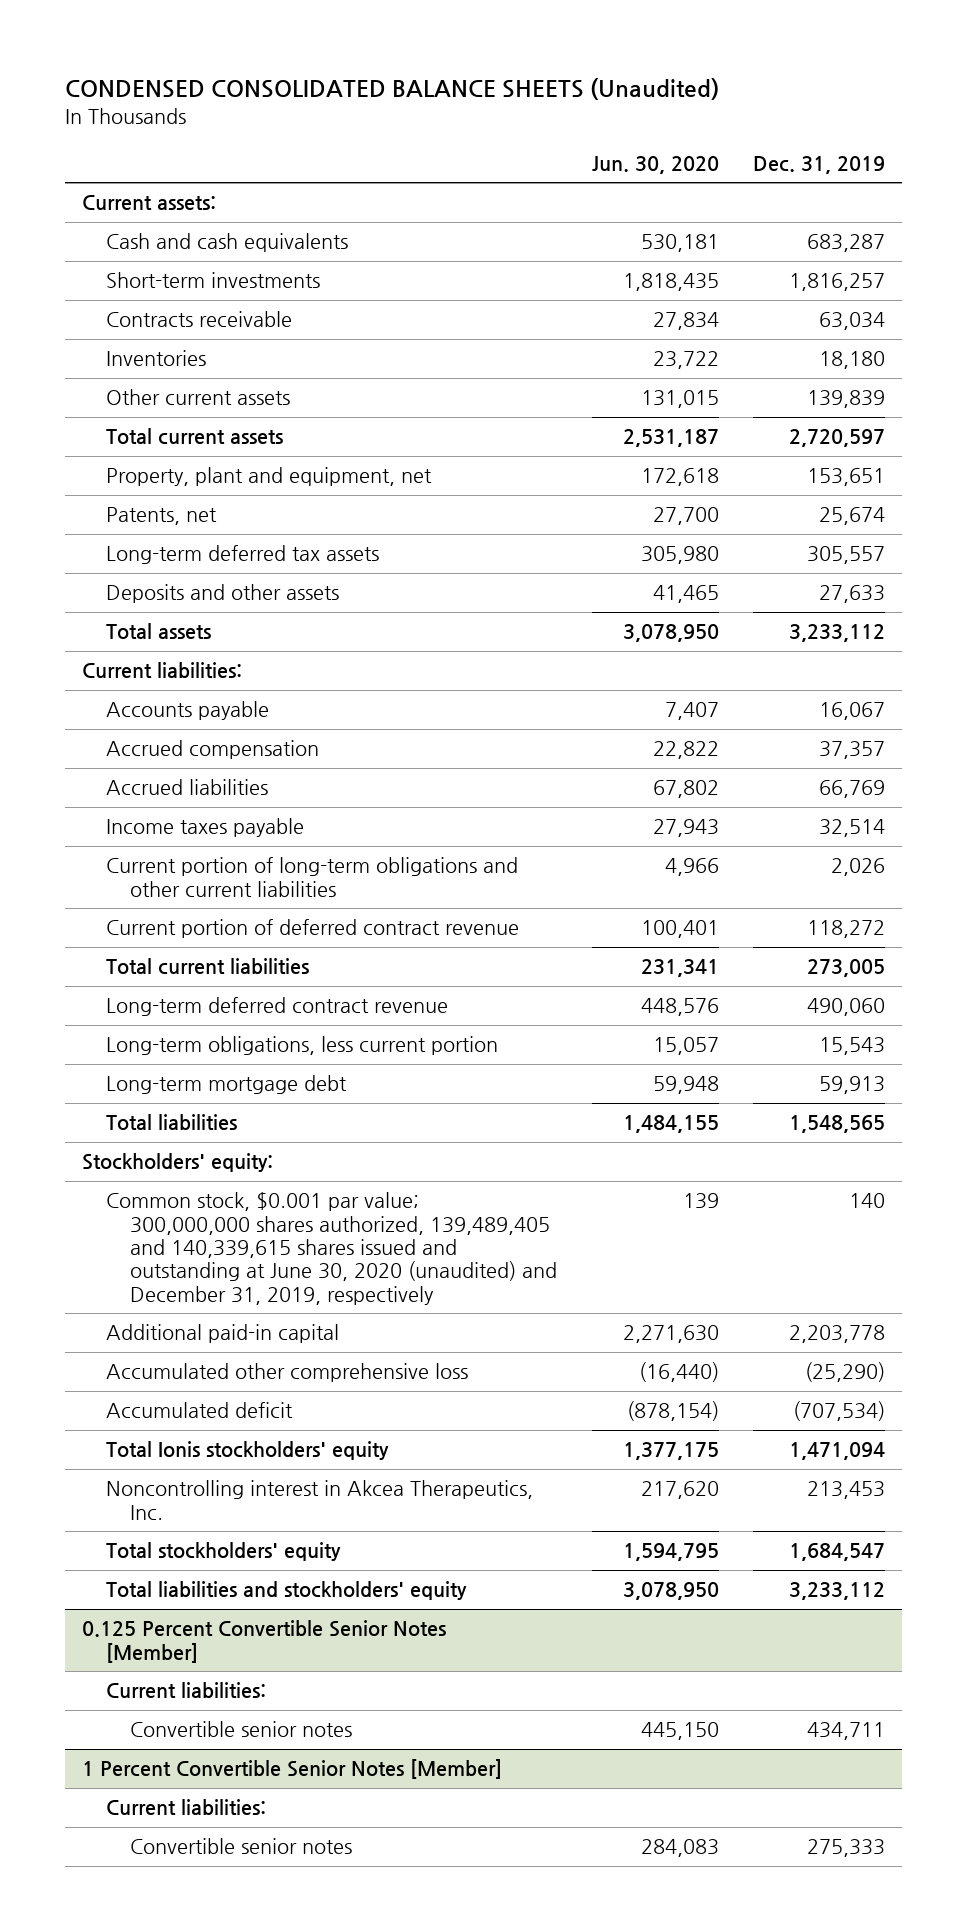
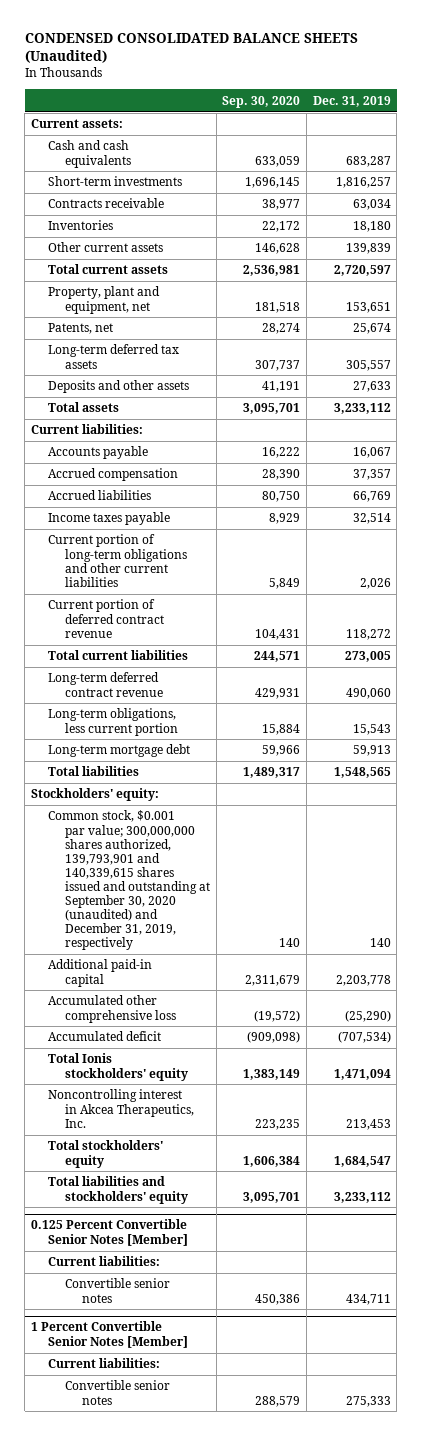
[591,155,719,174] Jun. 30, 2020 -> none
none -> [222,95,301,108] Sep. 30, 2020
[106,1192,558,1305] Common stock, $0.001 par value; 300,000,000 shares authorized, 139,489,405 and 140,339,615 shares issued and outstanding at June 30, 2020 (unaudited) and December 31, 2019, respectively -> [47,810,210,951] Common stock, $0.001 par value; 300,000,000 shares authorized, 139,793,901 and 140,339,615 shares issued and outstanding at September 30, 2020 (unaudited) and December 31, 2019, respectively

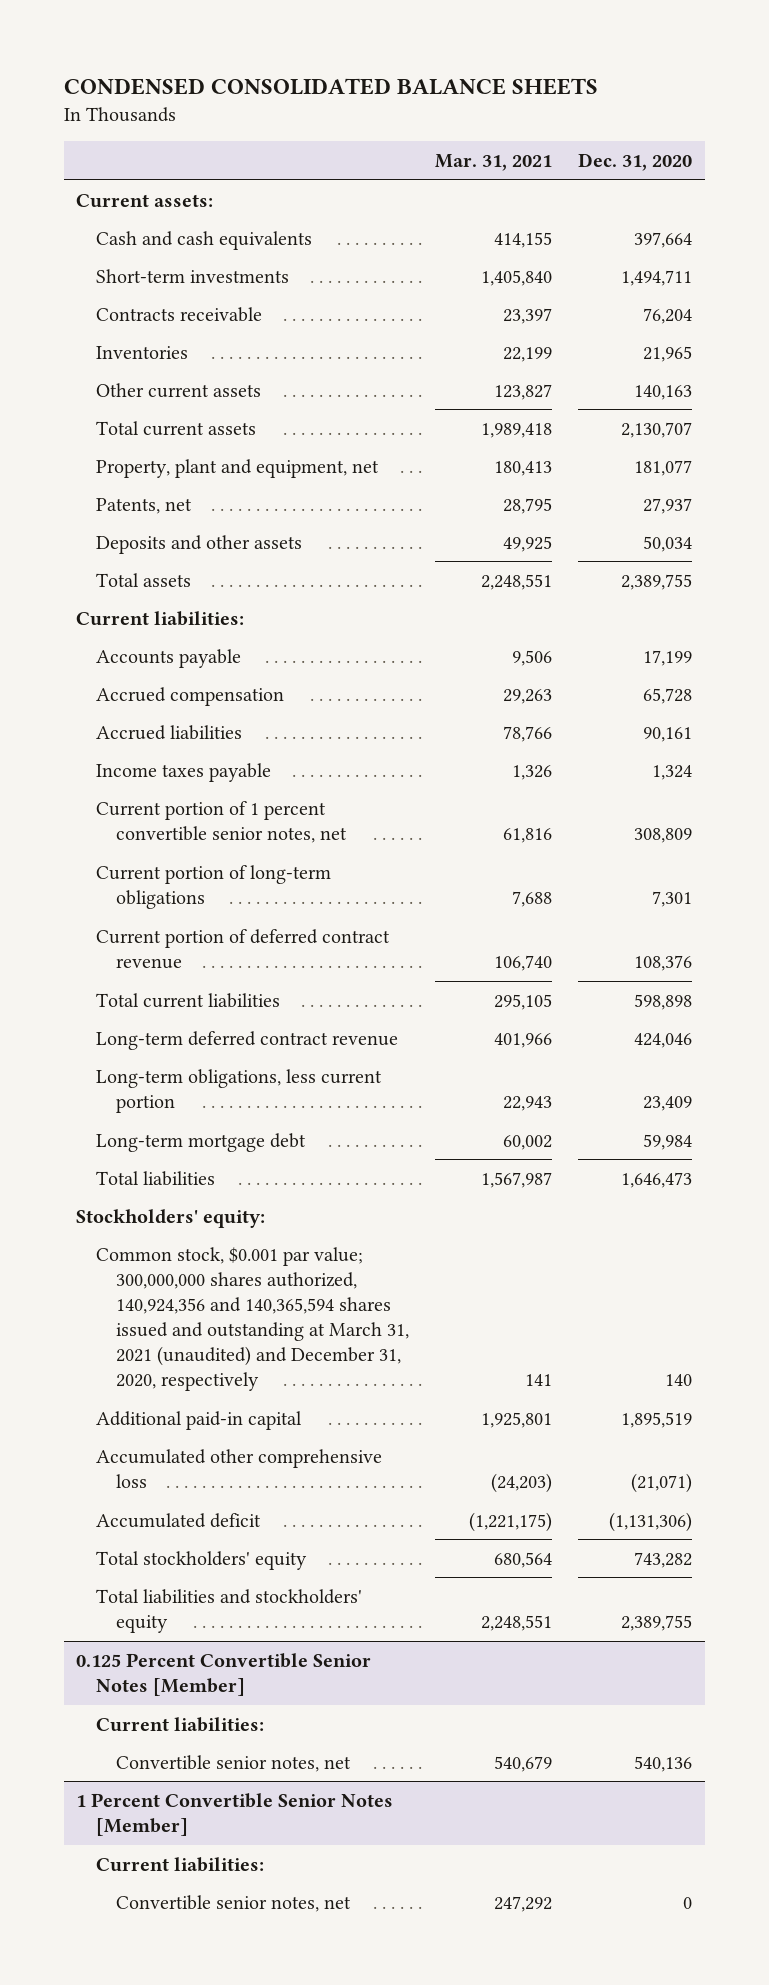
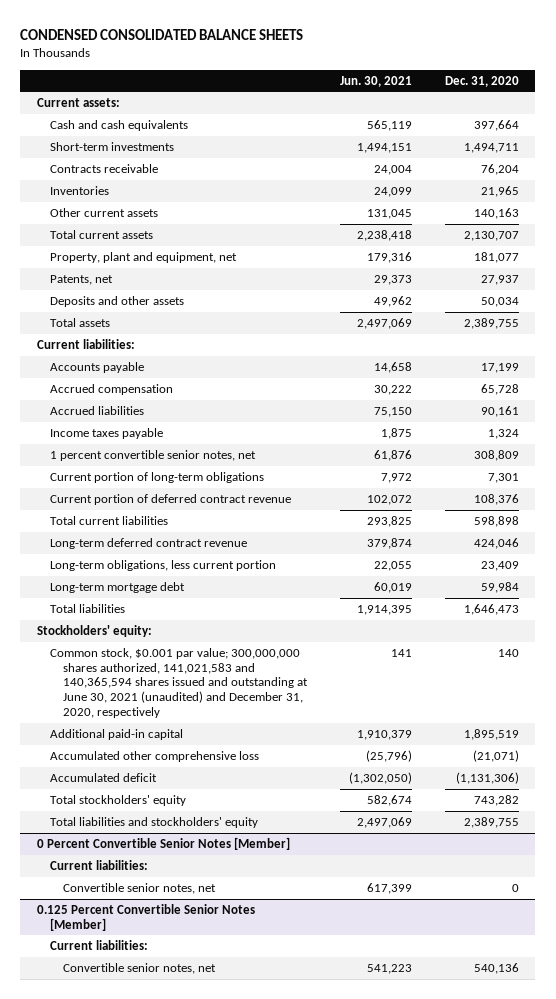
[435,153,553,171] Mar. 31, 2021 -> none
none -> [340,75,413,87] Jun. 30, 2021
[96,800,348,843] Current portion of 1 percent convertible senior notes, net -> [49,449,256,461] 1 percent convertible senior notes, net
[96,1246,410,1391] Common stock, $0.001 par value; 300,000,000 shares authorized, 140,924,356 and 140,365,594 shares issued and outstanding at March 31, 2021 (unaudited) and December 31, 2020, respectively -> [49,647,309,718] Common stock, $0.001 par value; 300,000,000 shares authorized, 141,021,583 and 140,365,594 shares issued and outstanding at June 30, 2021 (unaudited) and December 31, 2020, respectively
none -> [36,836,290,850] 0 Percent Convertible Senior Notes [Member]
none -> [49,859,148,870] Current liabilities:
none -> [63,882,217,894] Convertible senior notes, net
[76,1792,394,1836] 1 Percent Convertible Senior Notes [Member] -> none
[96,1856,265,1872] Current liabilities: -> none
[116,1894,352,1912] Convertible senior notes, net -> none

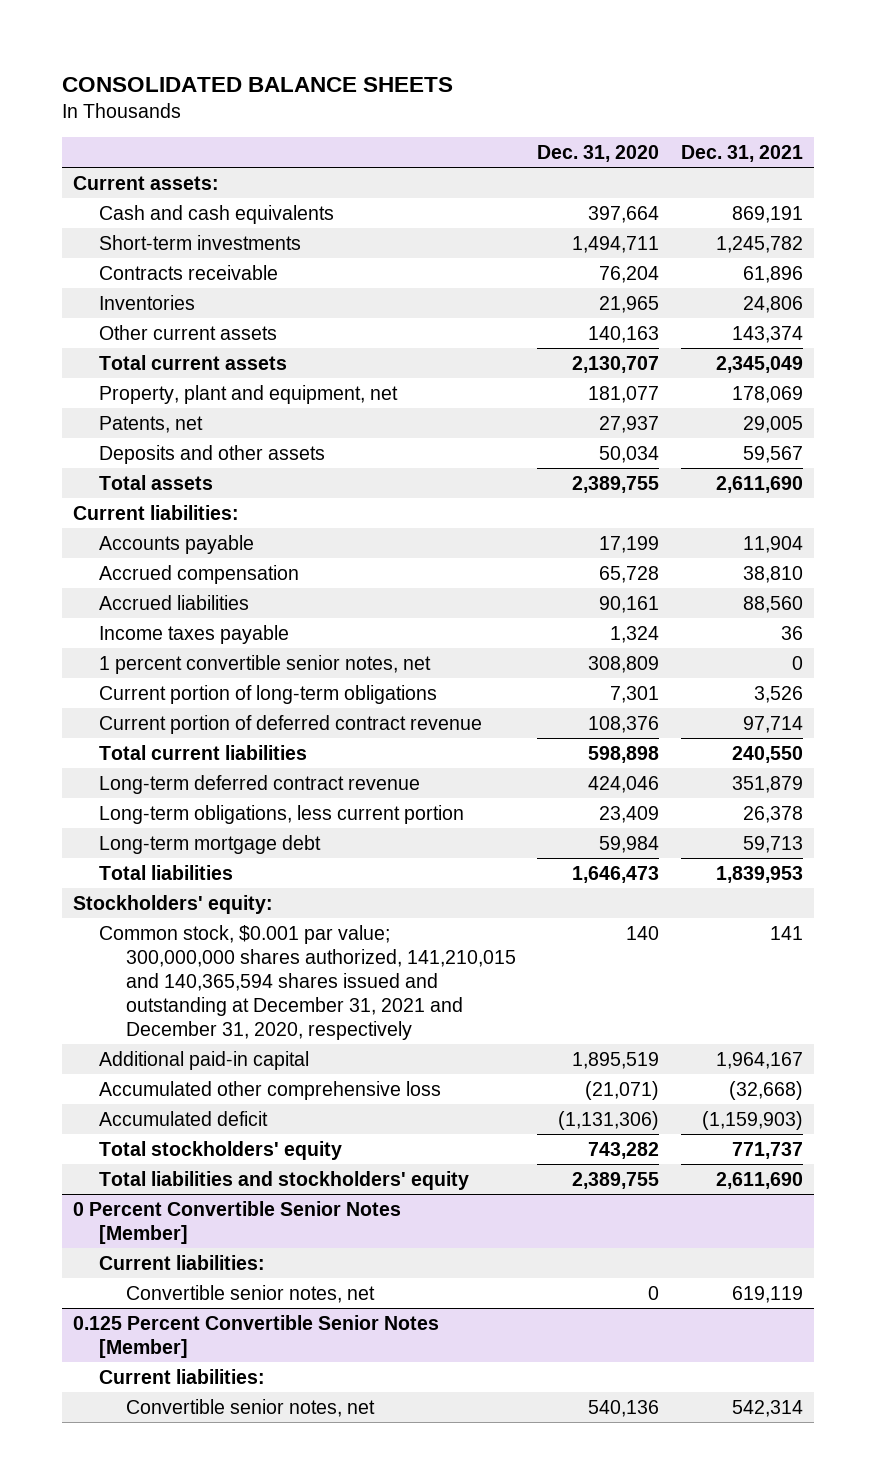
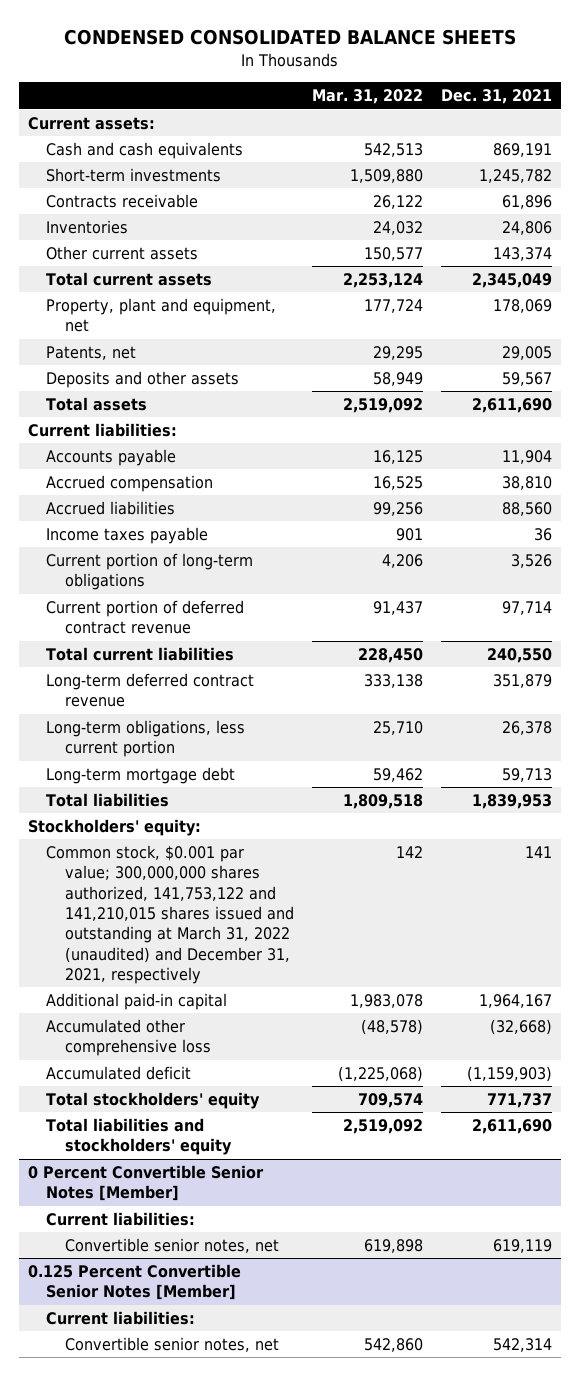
[61,76,453,92] CONSOLIDATED BALANCE SHEETS -> [64,29,517,46] CONDENSED CONSOLIDATED BALANCE SHEETS
[537,144,660,162] Dec. 31, 2020 -> none
none -> [311,89,423,105] Mar. 31, 2022
[99,654,432,674] 1 percent convertible senior notes, net -> none
[99,924,516,1040] Common stock, $0.001 par value; 300,000,000 shares authorized, 141,210,015 and 140,365,594 shares issued and outstanding at December 31, 2021 and December 31, 2020, respectively -> [46,845,294,985] Common stock, $0.001 par value; 300,000,000 shares authorized, 141,753,122 and 141,210,015 shares issued and outstanding at March 31, 2022 (unaudited) and December 31, 2021, respectively

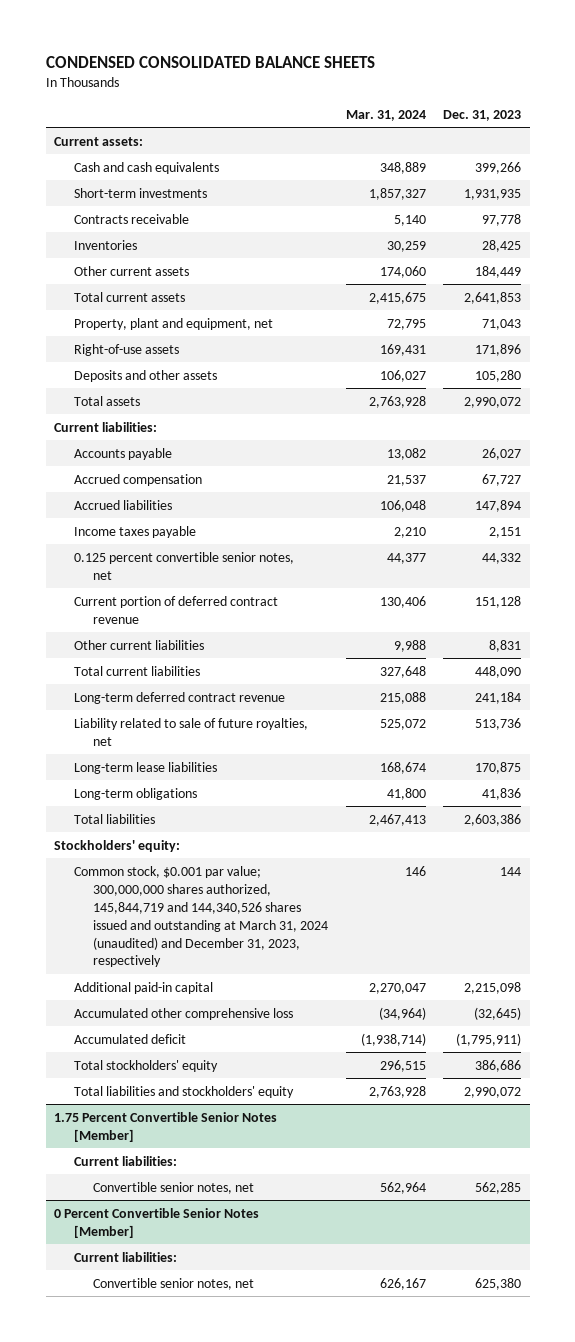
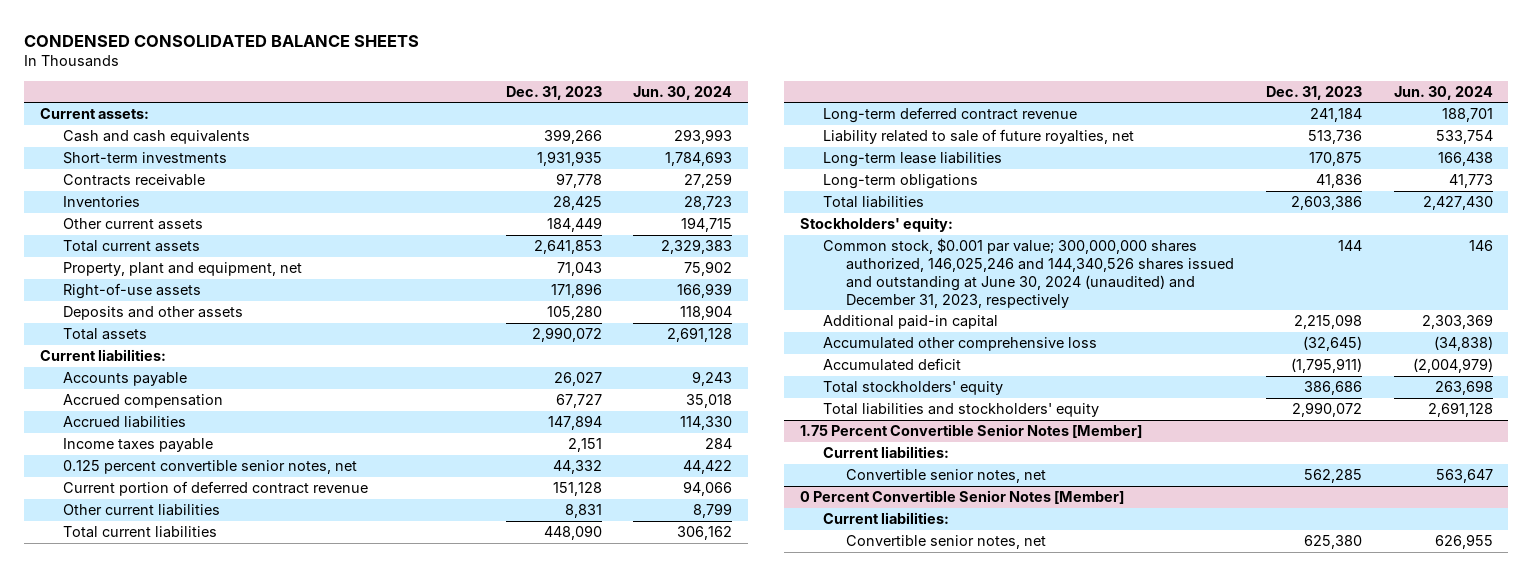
[345,109,426,121] Mar. 31, 2024 -> none
none -> [633,85,733,100] Jun. 30, 2024
[73,865,329,968] Common stock, $0.001 par value; 300,000,000 shares authorized, 145,844,719 and 144,340,526 shares issued and outstanding at March 31, 2024 (unaudited) and December 31, 2023, respectively -> [823,238,1235,308] Common stock, $0.001 par value; 300,000,000 shares authorized, 146,025,246 and 144,340,526 shares issued and outstanding at June 30, 2024 (unaudited) and December 31, 2023, respectively

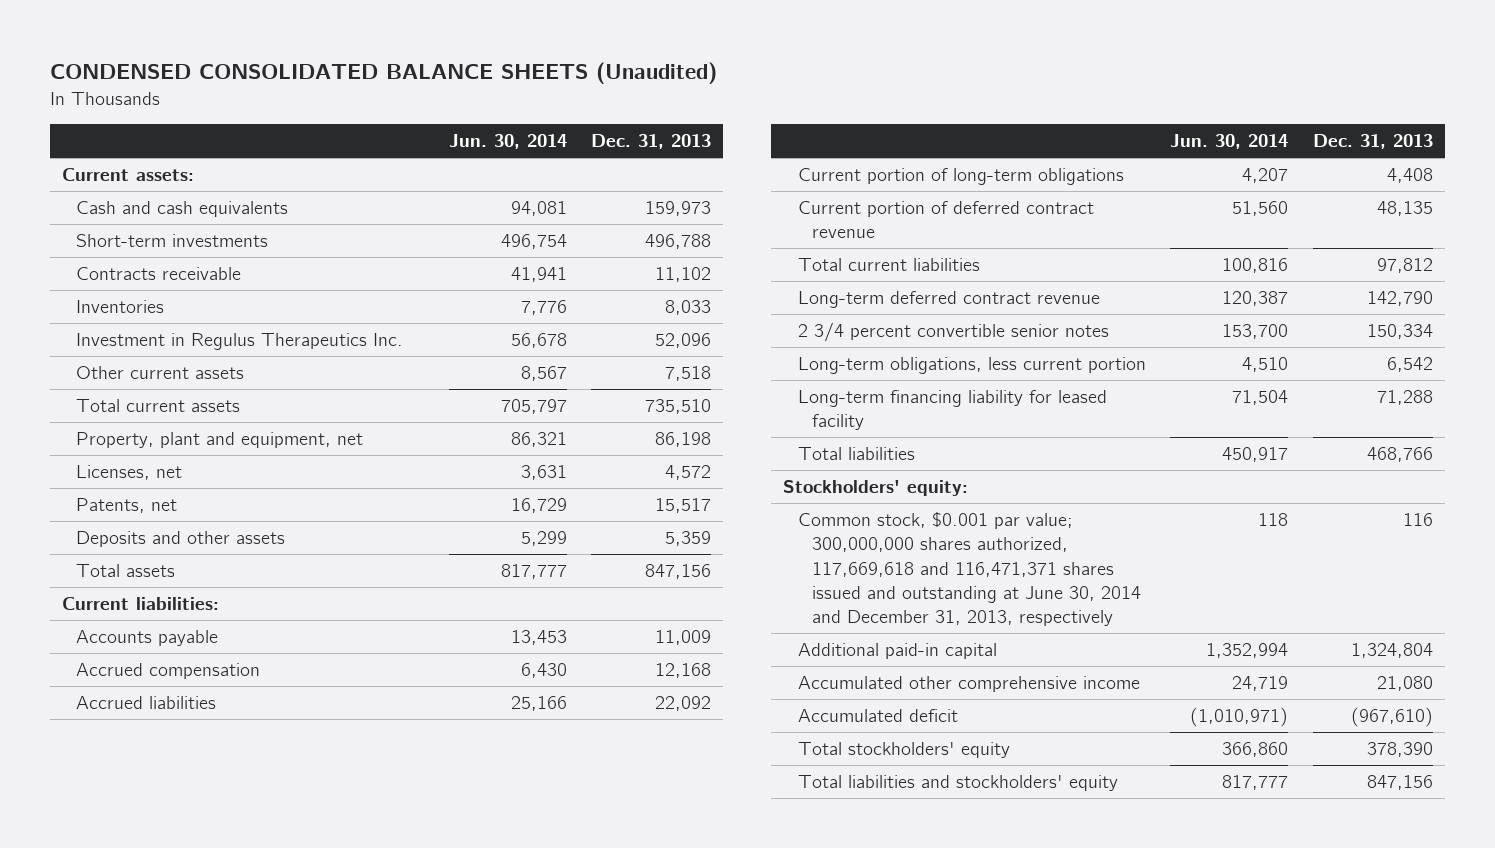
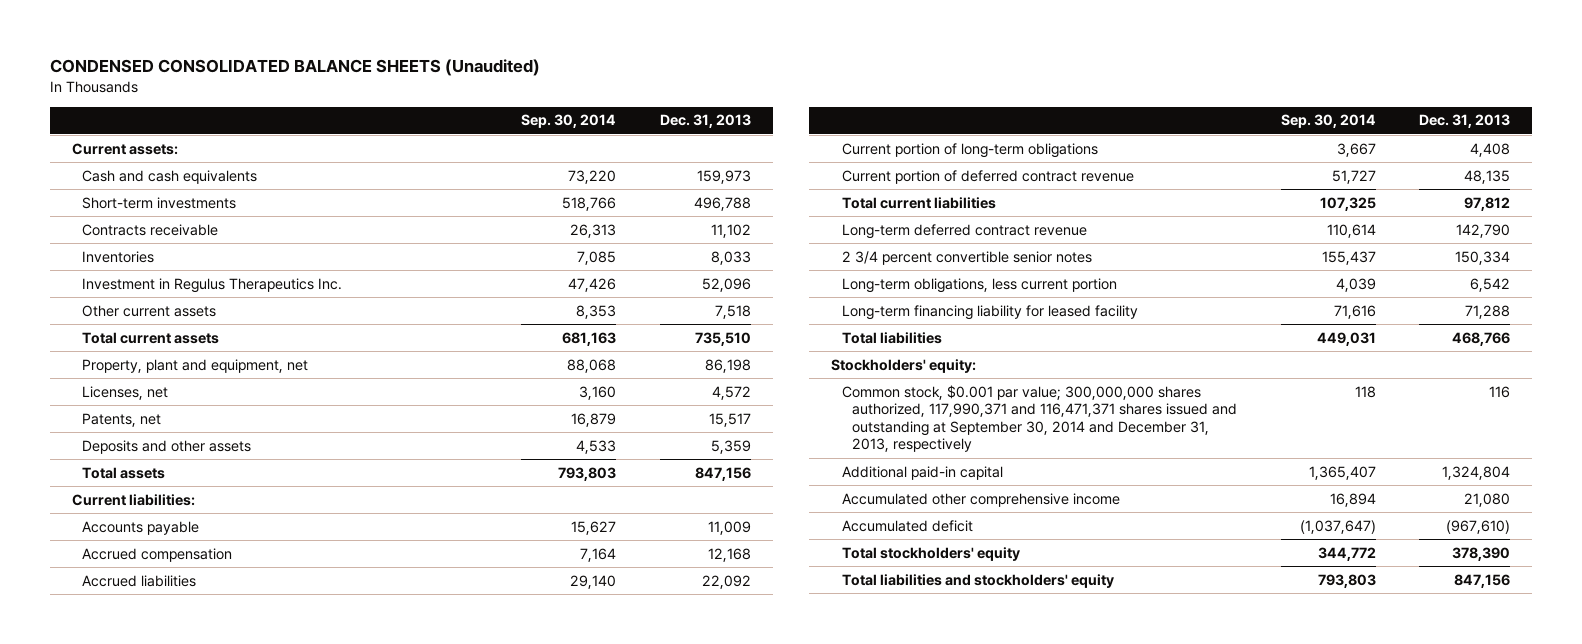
[448,134,567,150] Jun. 30, 2014 -> none
none -> [521,114,617,129] Sep. 30, 2014
[797,512,1142,627] Common stock, $0.001 par value; 300,000,000 shares authorized, 117,669,618 and 116,471,371 shares issued and outstanding at June 30, 2014 and December 31, 2013, respectively -> [841,384,1237,453] Common stock, $0.001 par value; 300,000,000 shares authorized, 117,990,371 and 116,471,371 shares issued and outstanding at September 30, 2014 and December 31, 2013, respectively

